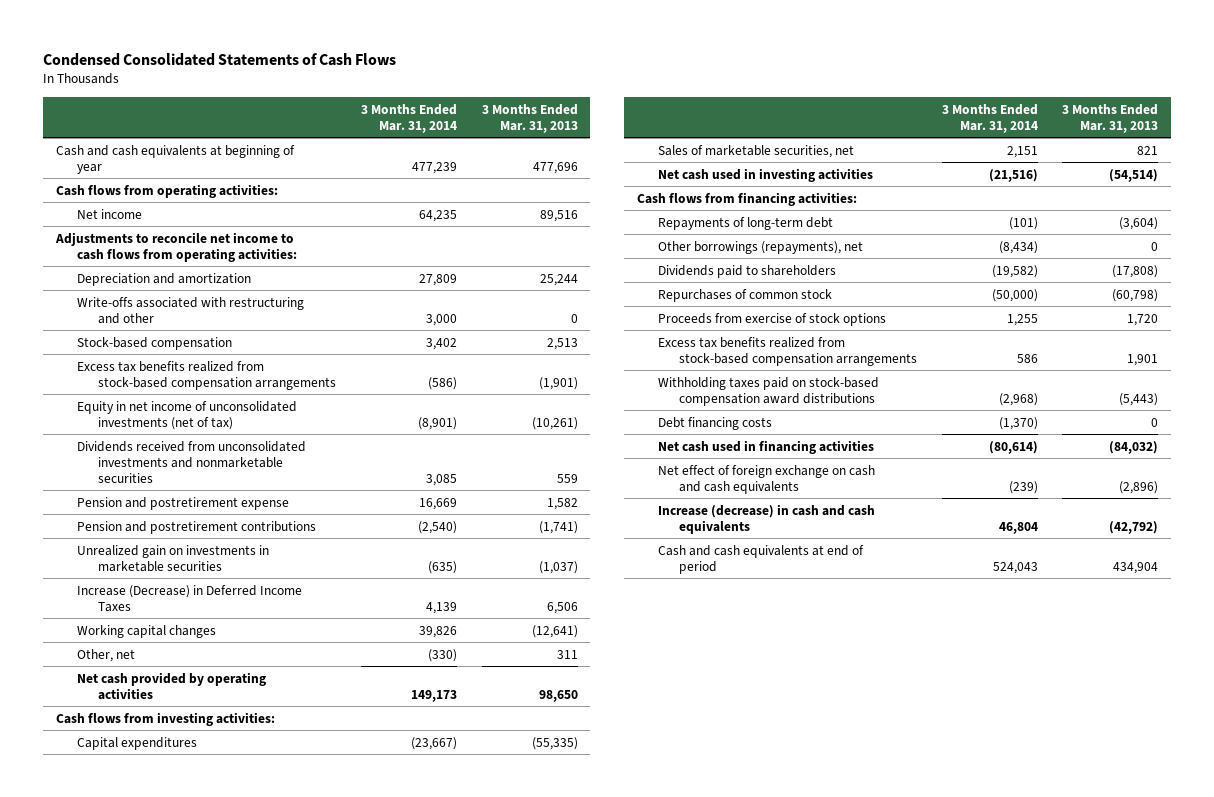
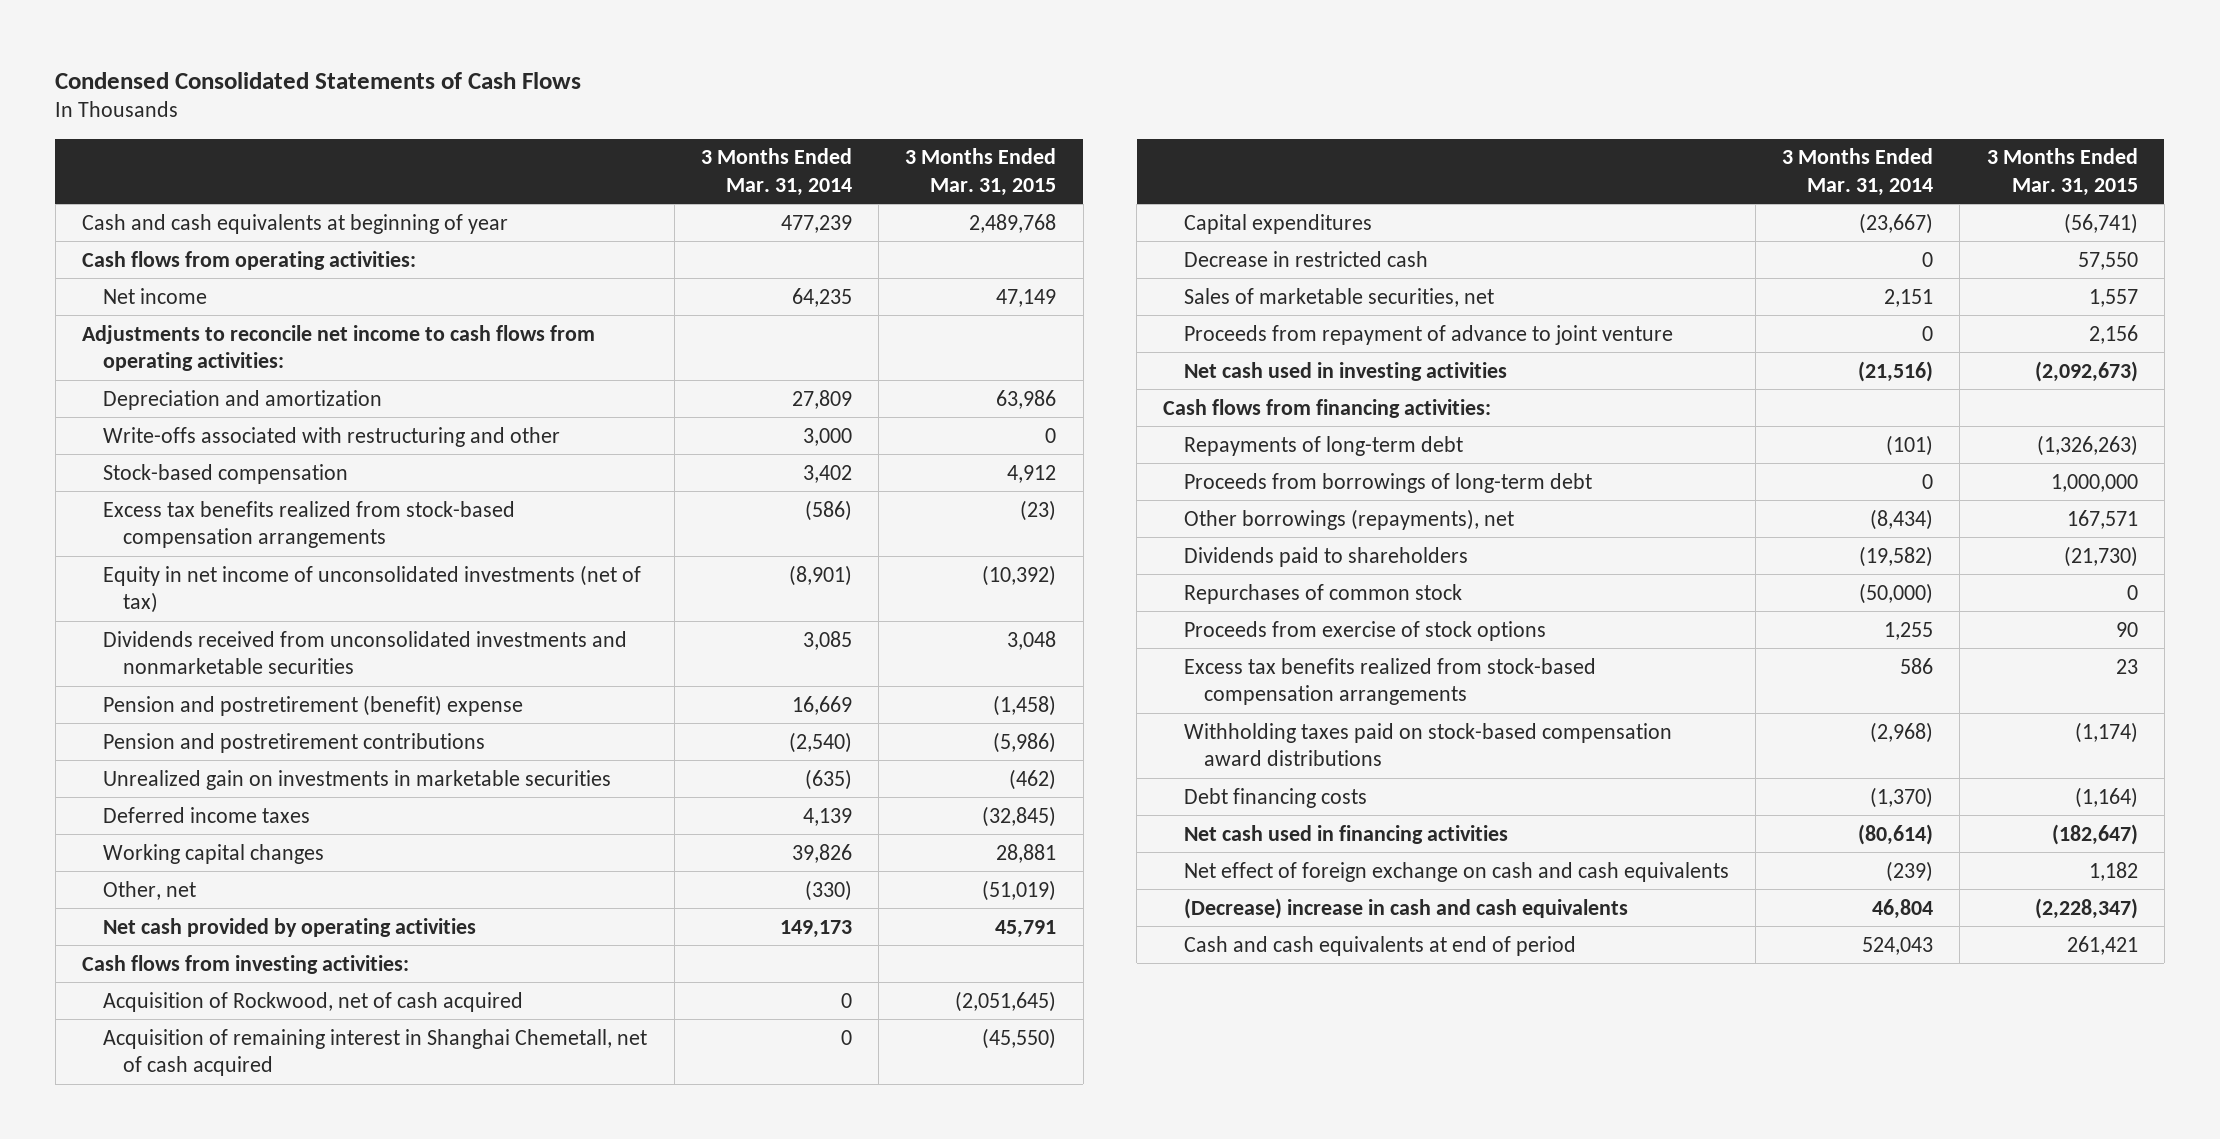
[481,103,578,133] 3 Months Ended Mar. 31, 2013 -> none
none -> [905,148,1057,196] 3 Months Ended Mar. 31, 2015
[77,496,290,510] Pension and postretirement expense -> [102,694,523,716] Pension and postretirement (benefit) expense
[77,584,303,612] Increase (Decrease) in Deferred Income Taxes -> [102,806,310,823] Deferred income taxes
none -> [102,991,523,1012] Acquisition of Rockwood, net of cash acquired
none -> [102,1028,647,1076] Acquisition of remaining interest in Shanghai Chemetall, net of cash acquired
none -> [1183,250,1428,267] Decrease in restricted cash
none -> [1183,324,1673,345] Proceeds from repayment of advance to joint venture
none -> [1183,472,1592,493] Proceeds from borrowings of long-term debt
[657,503,875,534] Increase (decrease) in cash and cash equivalents -> [1183,897,1628,919] (Decrease) increase in cash and cash equivalents

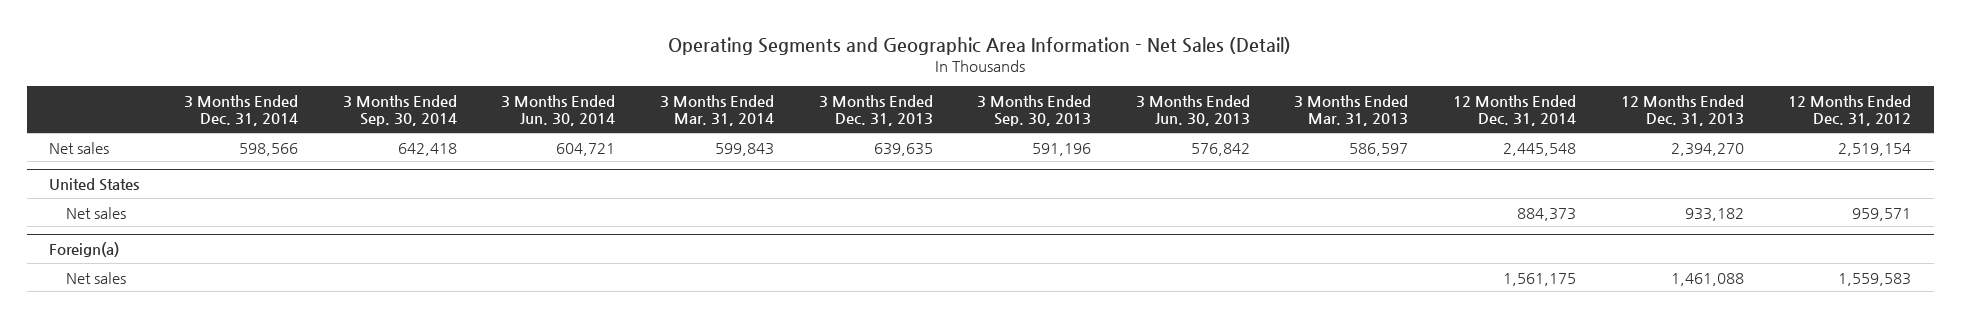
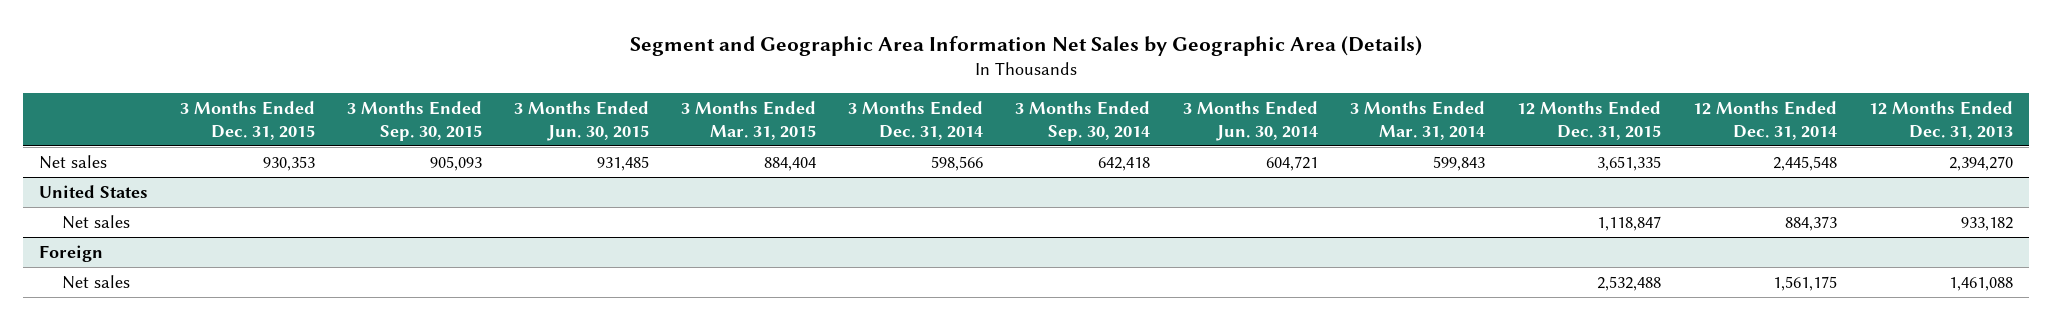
[668,36,1292,55] Operating Segments and Geographic Area Information - Net Sales (Detail) -> [629,35,1422,56] Segment and Geographic Area Information Net Sales by Geographic Area (Details)
[818,94,933,127] 3 Months Ended Dec. 31, 2013 -> none
[977,94,1092,127] 3 Months Ended Sep. 30, 2013 -> none
[1135,94,1250,127] 3 Months Ended Jun. 30, 2013 -> none
[1294,94,1409,127] 3 Months Ended Mar. 31, 2013 -> none
[1788,94,1912,127] 12 Months Ended Dec. 31, 2012 -> none
none -> [179,101,315,140] 3 Months Ended Dec. 31, 2015
none -> [346,101,482,141] 3 Months Ended Sep. 30, 2015
none -> [514,101,650,141] 3 Months Ended Jun. 30, 2015
none -> [681,101,817,140] 3 Months Ended Mar. 31, 2015
none -> [1516,101,1661,140] 12 Months Ended Dec. 31, 2015
[49,242,120,258] Foreign(a) -> [38,244,103,262] Foreign

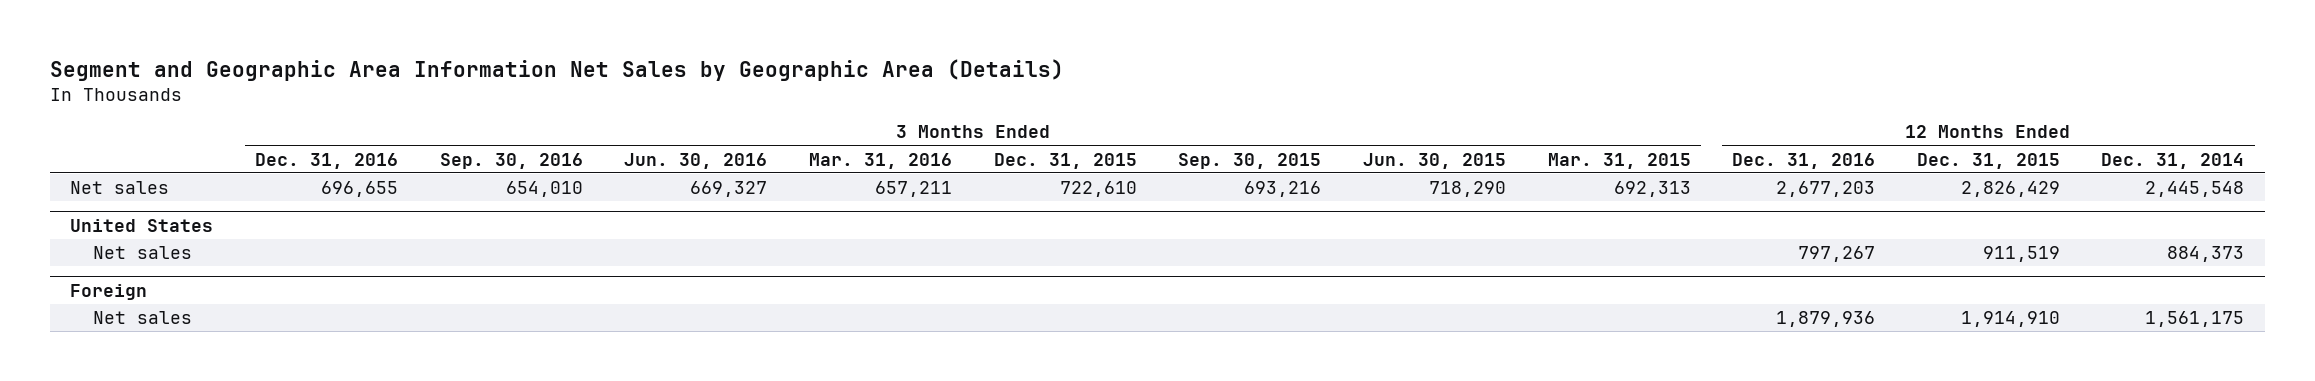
[848,101,984,140] 3 Months Ended Dec. 31, 2014 -> none
[1015,101,1151,141] 3 Months Ended Sep. 30, 2014 -> none
[1182,101,1318,141] 3 Months Ended Jun. 30, 2014 -> none
[1349,101,1485,140] 3 Months Ended Mar. 31, 2014 -> none
[1869,101,2014,140] 12 Months Ended Dec. 31, 2013 -> none
none -> [255,152,399,169] Dec. 31, 2016
none -> [439,152,583,169] Sep. 30, 2016
none -> [624,152,768,169] Jun. 30, 2016
none -> [808,152,952,169] Mar. 31, 2016
none -> [1732,152,1876,169] Dec. 31, 2016
[262,155,315,171] 930,353 -> [1059,181,1137,198] 722,610
[429,155,482,171] 905,093 -> [1244,181,1322,198] 693,216
[597,155,650,171] 931,485 -> [1428,181,1506,198] 718,290
[764,156,817,171] 884,404 -> [1613,181,1691,198] 692,313
[1596,155,1661,171] 3,651,335 -> [1960,181,2060,198] 2,826,429
[1596,215,1661,231] 1,118,847 -> [1982,246,2060,263] 911,519
[1596,275,1661,291] 2,532,488 -> [1960,311,2060,328] 1,914,910

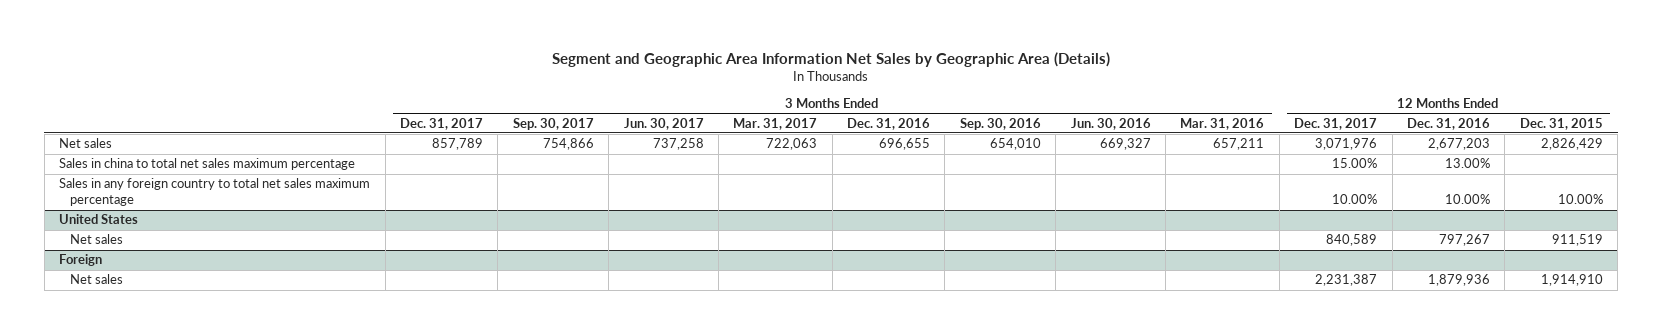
[993,152,1137,169] Dec. 31, 2015 -> none
[1178,152,1322,169] Sep. 30, 2015 -> none
[1362,152,1506,169] Jun. 30, 2015 -> none
[1547,152,1691,169] Mar. 31, 2015 -> none
[2101,152,2245,169] Dec. 31, 2014 -> none
none -> [399,117,483,130] Dec. 31, 2017
none -> [512,117,594,130] Sep. 30, 2017
none -> [623,117,704,130] Jun. 30, 2017
none -> [733,117,818,130] Mar. 31, 2017
none -> [1294,117,1378,130] Dec. 31, 2017
none -> [59,158,356,171] Sales in china to total net sales maximum percentage
none -> [59,178,371,207] Sales in any foreign country to total net sales maximum percentage

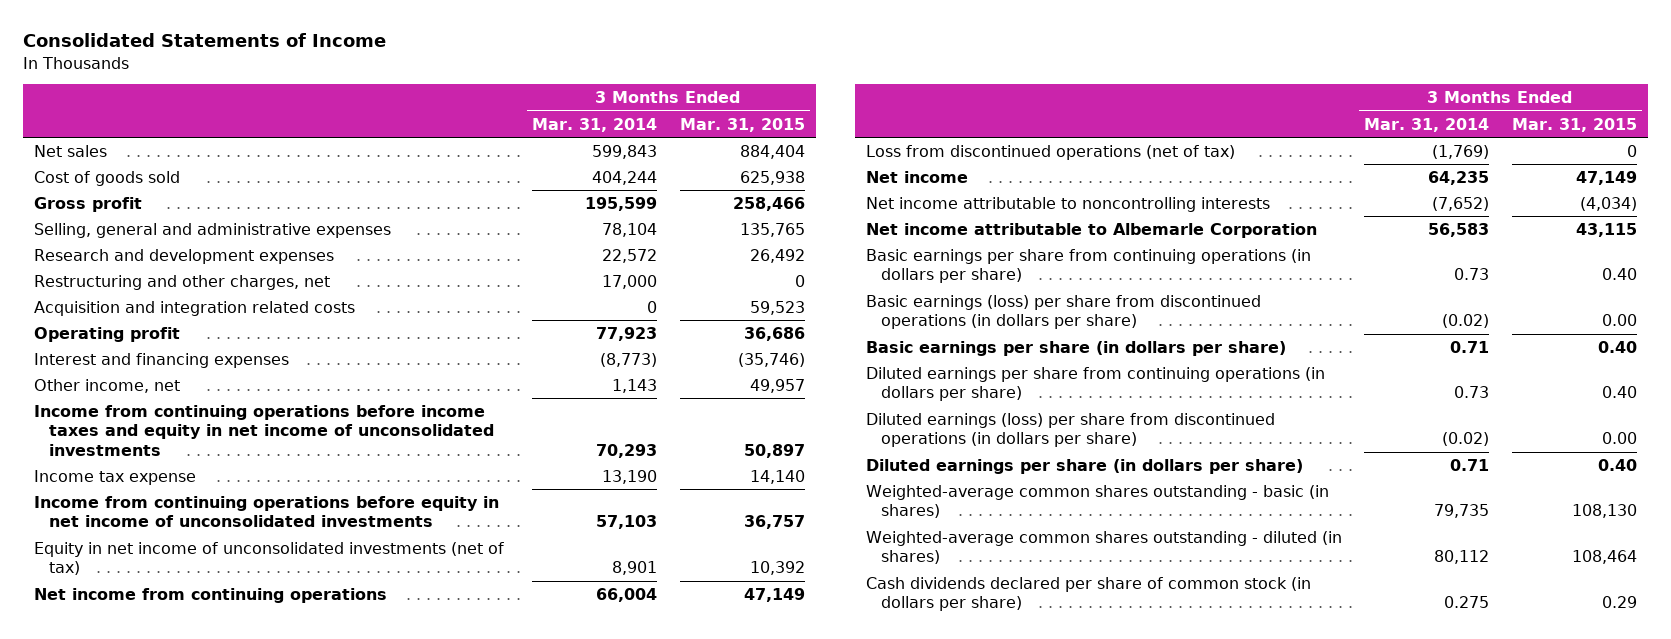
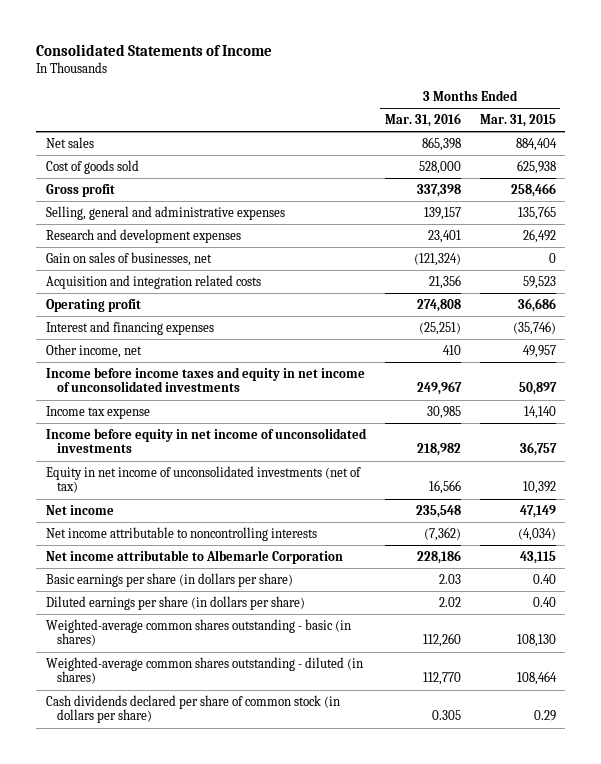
[532,117,658,132] Mar. 31, 2014 -> none
none -> [384,113,461,128] Mar. 31, 2016
[34,274,331,290] Restructuring and other charges, net -> none
none -> [45,251,212,266] Gain on sales of businesses, net
[34,404,494,456] Income from continuing operations before income taxes and equity in net income of unconsolidated investments -> [45,366,365,393] Income before income taxes and equity in net income of unconsolidated investments
[34,495,500,528] Income from continuing operations before equity in net income of unconsolidated investments -> [45,427,367,454] Income before equity in net income of unconsolidated investments
[34,587,388,603] Net income from continuing operations -> none
[866,144,1236,160] Loss from discontinued operations (net of tax) -> none
[866,248,1312,284] Basic earnings per share from continuing operations (in dollars per share) -> none
[866,294,1262,330] Basic earnings (loss) per share from discontinued operations (in dollars per share) -> none
[866,366,1326,402] Diluted earnings per share from continuing operations (in dollars per share) -> none
[866,412,1276,448] Diluted earnings (loss) per share from discontinued operations (in dollars per share) -> none

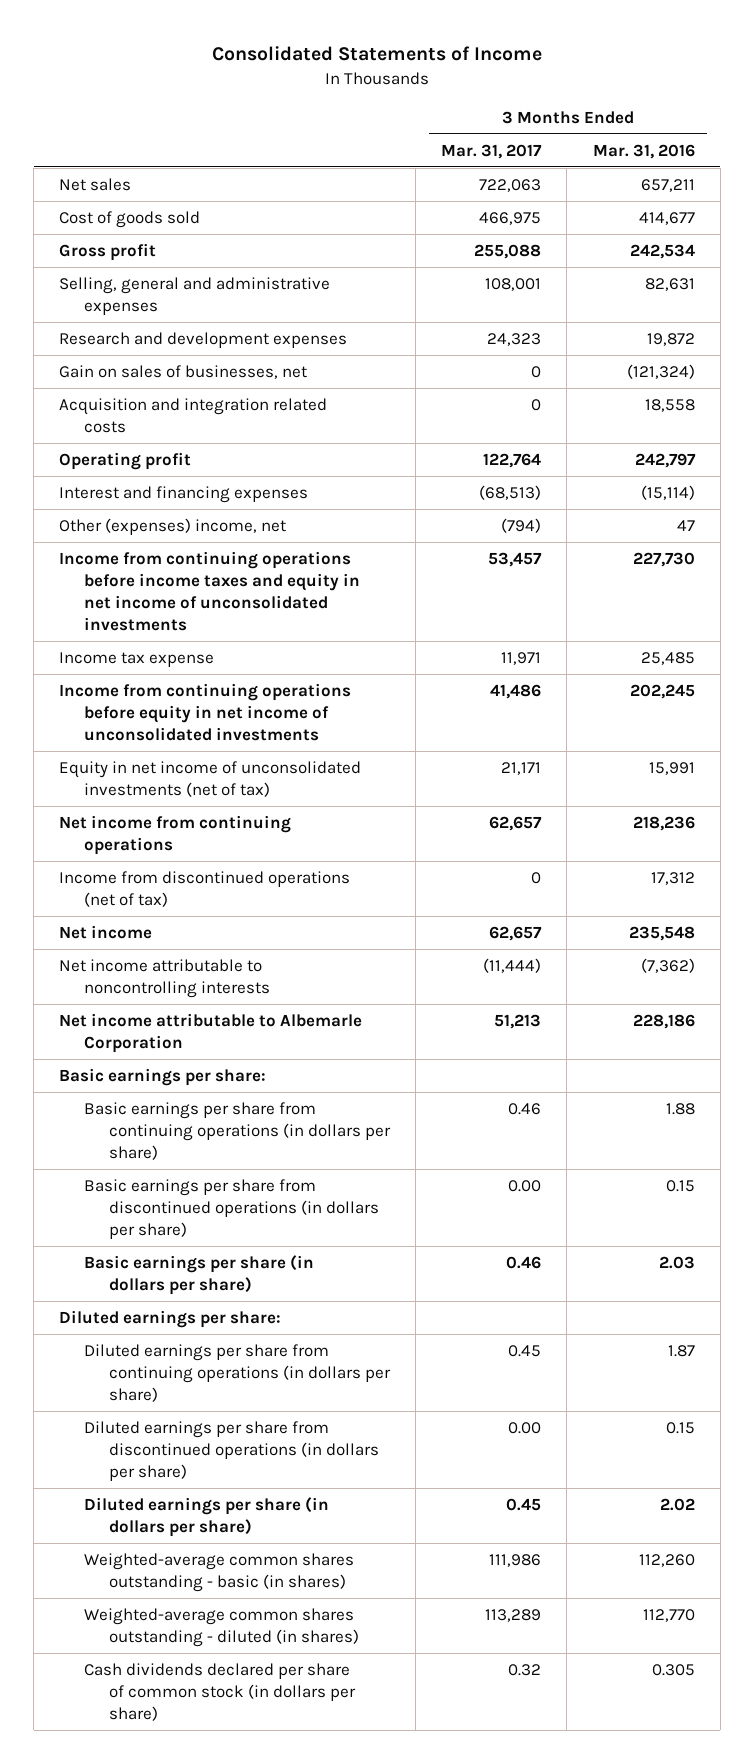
[479,114,556,128] Mar. 31, 2015 -> none
none -> [441,143,543,159] Mar. 31, 2017
[421,136,461,151] 865,398 -> [640,178,695,192] 657,211
[418,160,461,174] 528,000 -> [638,211,695,225] 414,677
[416,183,461,197] 337,398 -> [629,243,695,259] 242,534
[423,206,461,220] 139,157 -> [644,277,695,291] 82,631
[427,229,461,243] 23,401 -> [646,332,695,346] 19,872
[428,274,461,289] 21,356 -> [644,398,695,412] 18,558
[416,298,461,312] 274,808 -> [634,452,696,468] 242,797
[418,321,461,335] (25,251) -> [640,484,695,500] (15,114)
[45,343,142,358] Other income, net -> [59,517,287,535] Other (expenses) income, net
[442,344,461,355] 410 -> [676,519,695,531] 47
[45,366,365,393] Income before income taxes and equity in net income of unconsolidated investments -> [59,550,361,631] Income from continuing operations before income taxes and equity in net income of unconsolidated investments
[416,381,462,396] 249,967 -> [632,551,695,567] 227,730
[426,405,461,419] 30,985 -> [640,651,695,665] 25,485
[45,427,367,454] Income before equity in net income of unconsolidated investments -> [59,682,352,741] Income from continuing operations before equity in net income of unconsolidated investments
[416,443,461,457] 218,982 -> [629,683,695,699] 202,245
[428,480,461,495] 16,566 -> [648,761,695,775] 15,991
none -> [59,814,292,855] Net income from continuing operations
none -> [59,870,351,907] Income from discontinued operations (net of tax)
none -> [59,1067,267,1086] Basic earnings per share:
none -> [84,1101,392,1160] Basic earnings per share from continuing operations (in dollars per share)
none -> [84,1178,380,1239] Basic earnings per share from discontinued operations (in dollars per share)
none -> [59,1309,282,1328] Diluted earnings per share:
none -> [84,1343,392,1402] Diluted earnings per share from continuing operations (in dollars per share)
none -> [84,1420,380,1481] Diluted earnings per share from discontinued operations (in dollars per share)

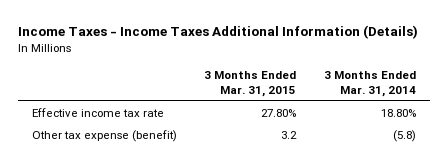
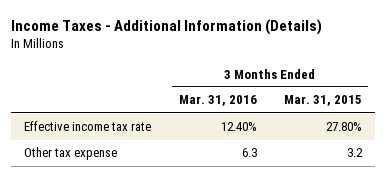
[18,25,419,40] Income Taxes - Income Taxes Additional Information (Details) -> [10,19,322,36] Income Taxes - Additional Information (Details)
[323,70,416,97] 3 Months Ended Mar. 31, 2014 -> none
none -> [178,95,257,107] Mar. 31, 2016
[32,130,178,143] Other tax expense (benefit) -> [24,147,118,161] Other tax expense

